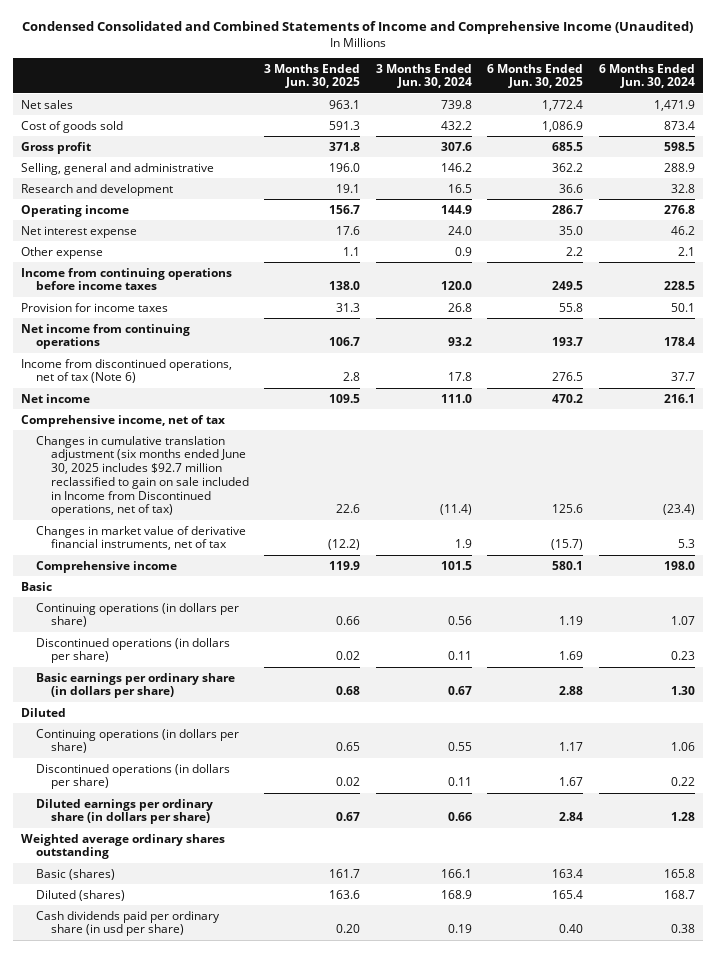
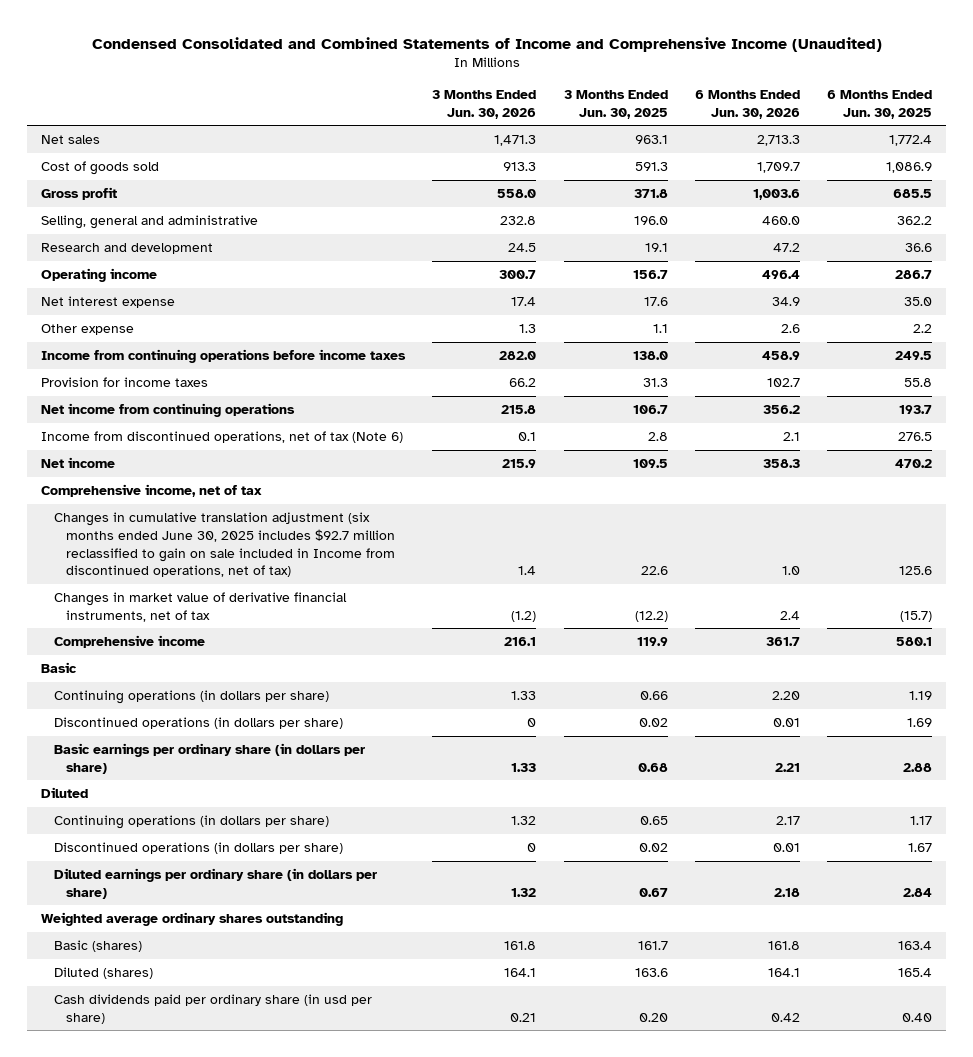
[375,63,472,89] 3 Months Ended Jun. 30, 2024 -> none
[598,63,695,89] 6 Months Ended Jun. 30, 2024 -> none
none -> [432,90,537,119] 3 Months Ended Jun. 30, 2026
none -> [695,90,801,119] 6 Months Ended Jun. 30, 2026
[35,435,249,517] Changes in cumulative translation adjustment (six months ended June 30, 2025 includes $92.7 million reclassified to gain on sale included in Income from Discontinued operations, net of tax) -> [53,511,396,578] Changes in cumulative translation adjustment (six months ended June 30, 2025 includes $92.7 million reclassified to gain on sale included in Income from discontinued operations, net of tax)

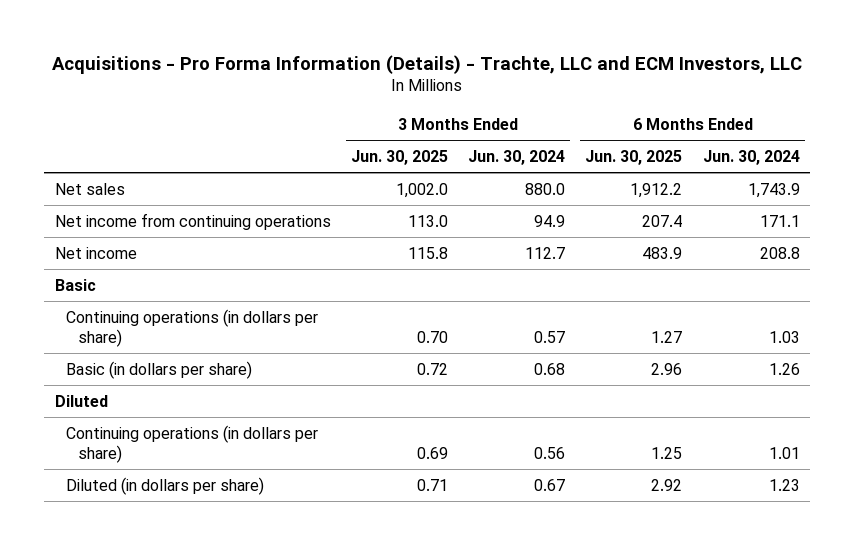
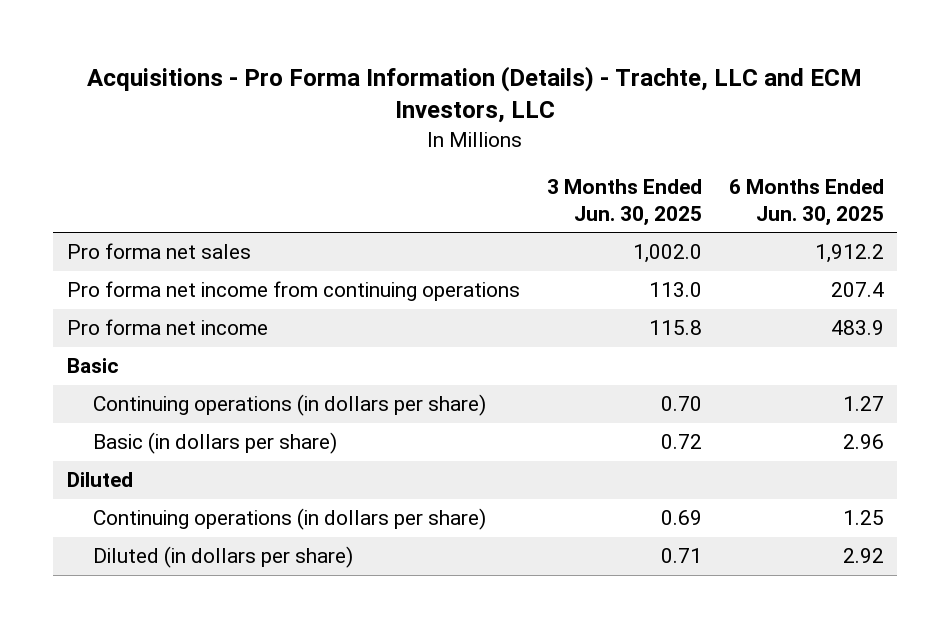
[468,150,566,166] Jun. 30, 2024 -> none
[702,150,800,166] Jun. 30, 2024 -> none
[54,182,125,195] Net sales -> [66,243,251,260] Pro forma net sales
[54,212,331,230] Net income from continuing operations -> [66,281,520,302] Pro forma net income from continuing operations
[54,246,137,259] Net income -> [66,319,268,336] Pro forma net income

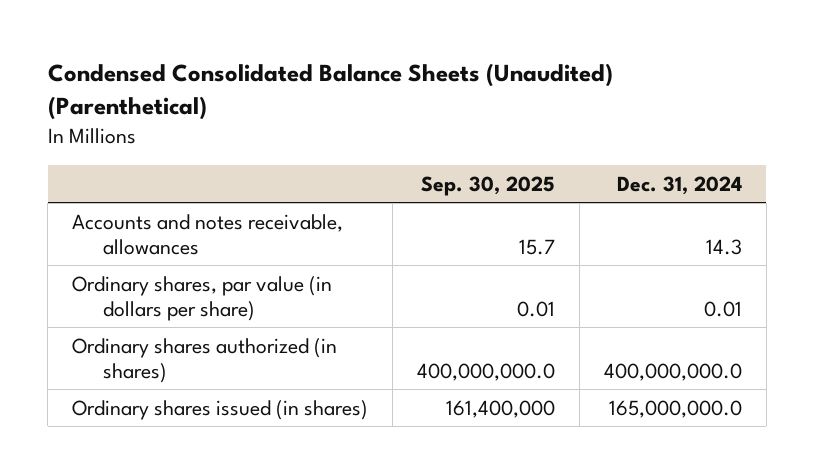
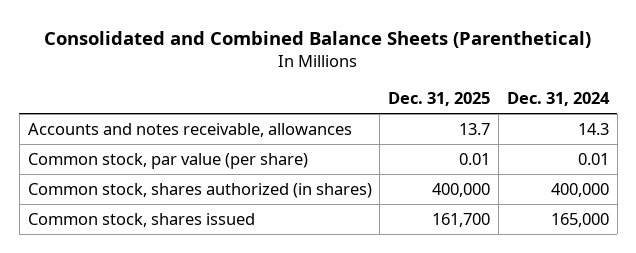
[47,63,613,121] Condensed Consolidated Balance Sheets (Unaudited) (Parenthetical) -> [44,30,592,48] Consolidated and Combined Balance Sheets (Parenthetical)
[420,175,555,196] Sep. 30, 2025 -> none
none -> [388,91,491,106] Dec. 31, 2025
[72,275,333,321] Ordinary shares, par value (in dollars per share) -> [27,152,308,169] Common stock, par value (per share)
[72,337,338,383] Ordinary shares authorized (in shares) -> [27,182,372,198] Common stock, shares authorized (in shares)
[603,362,742,381] 400,000,000.0 -> [550,182,609,197] 400,000
[72,399,369,420] Ordinary shares issued (in shares) -> [27,212,255,227] Common stock, shares issued
[608,399,742,418] 165,000,000.0 -> [550,212,609,227] 165,000

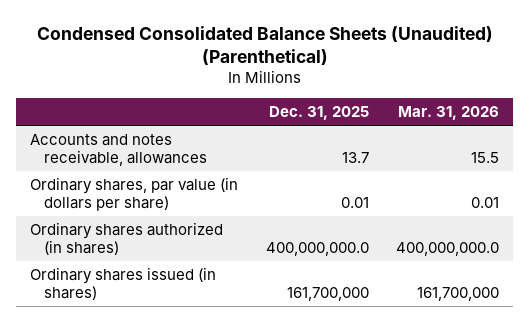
[44,30,592,48] Consolidated and Combined Balance Sheets (Parenthetical) -> [36,25,493,65] Condensed Consolidated Balance Sheets (Unaudited) (Parenthetical)
[506,91,610,106] Dec. 31, 2024 -> none
none -> [398,106,500,121] Mar. 31, 2026
[27,152,308,169] Common stock, par value (per share) -> [30,176,239,212] Ordinary shares, par value (in dollars per share)
[27,182,372,198] Common stock, shares authorized (in shares) -> [30,221,224,256] Ordinary shares authorized (in shares)
[432,182,491,197] 400,000 -> [265,242,369,257] 400,000,000.0
[27,212,255,227] Common stock, shares issued -> [30,266,217,301] Ordinary shares issued (in shares)
[432,212,491,227] 161,700 -> [286,287,369,302] 161,700,000

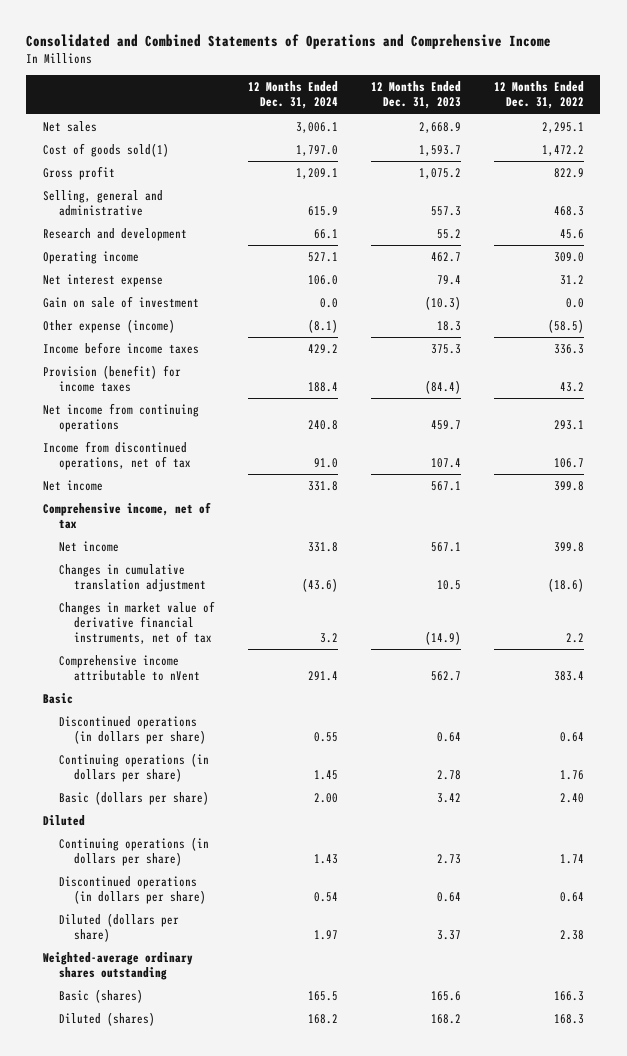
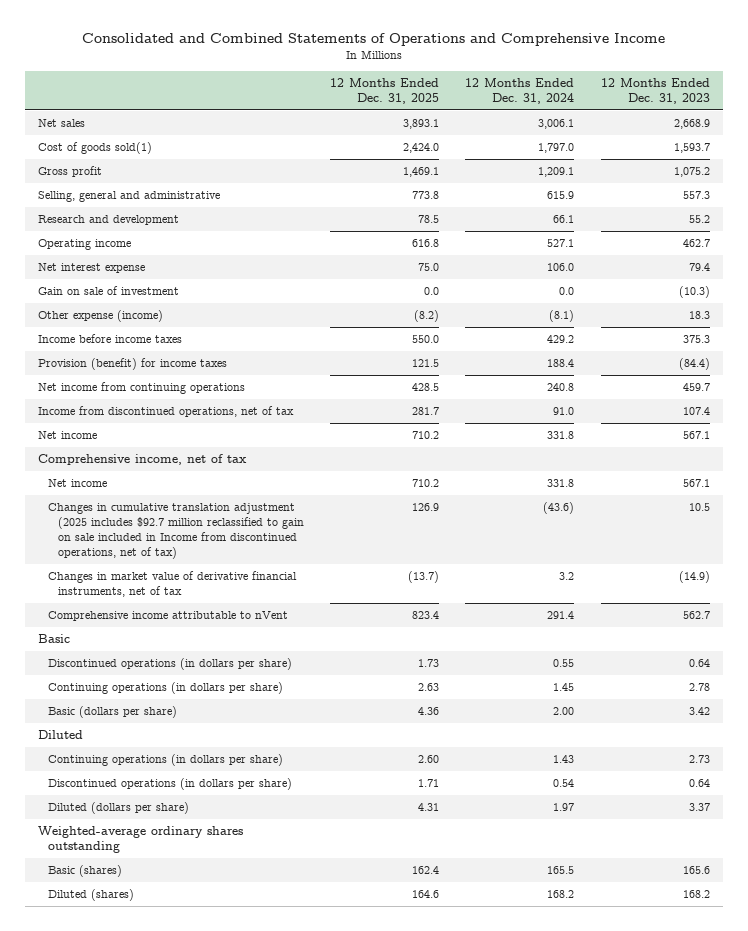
[493,81,584,110] 12 Months Ended Dec. 31, 2022 -> none
none -> [330,77,440,104] 12 Months Ended Dec. 31, 2025
[58,563,207,593] Changes in cumulative translation adjustment -> [48,502,304,560] Changes in cumulative translation adjustment (2025 includes $92.7 million reclassified to gain on sale included in Income from discontinued operations, net of tax)

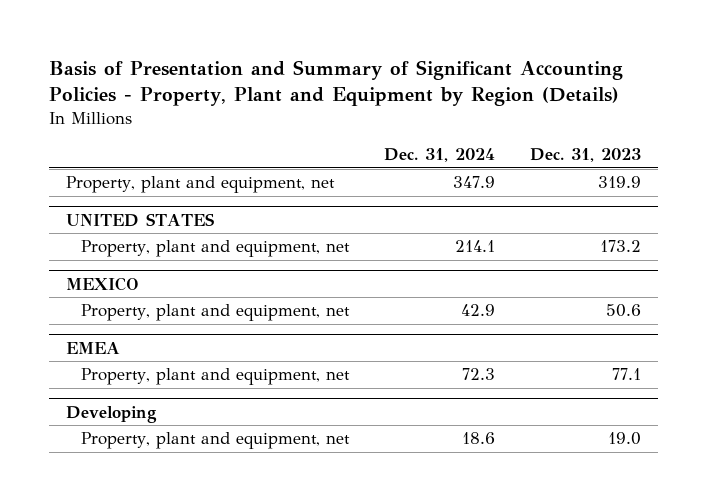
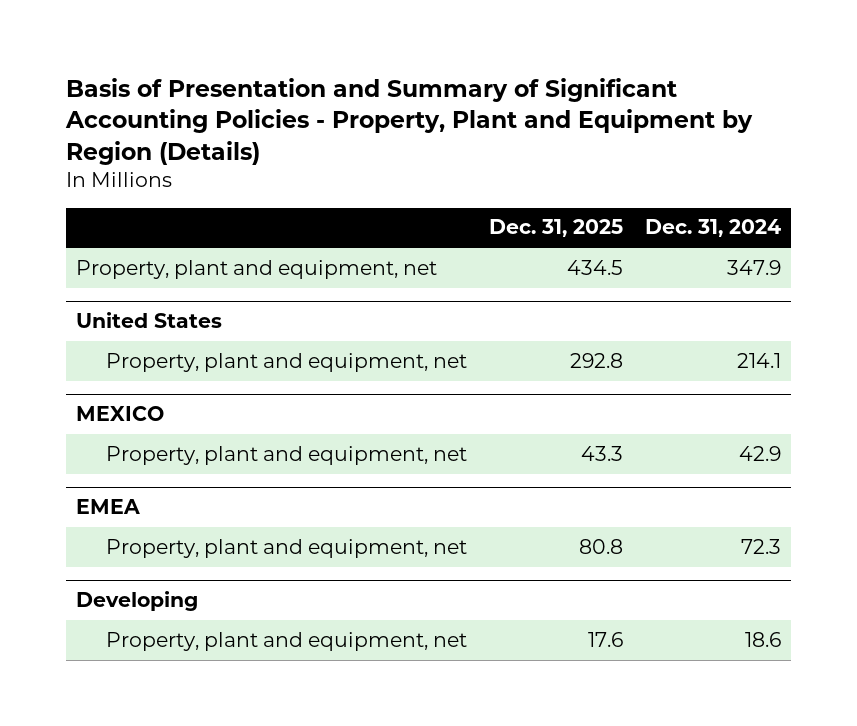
[529,148,641,163] Dec. 31, 2023 -> none
none -> [488,219,623,238] Dec. 31, 2025
[66,212,215,227] UNITED STATES -> [76,311,223,328] United States

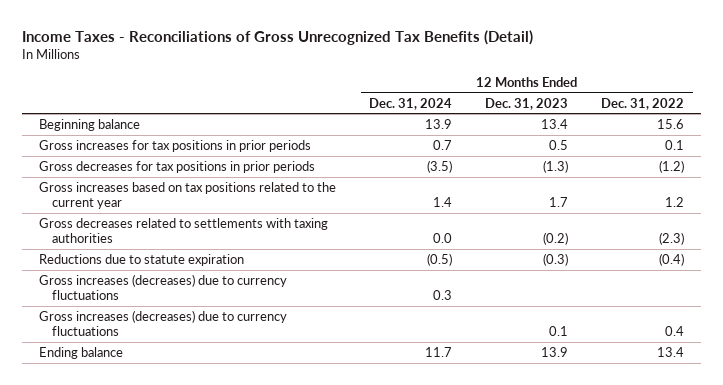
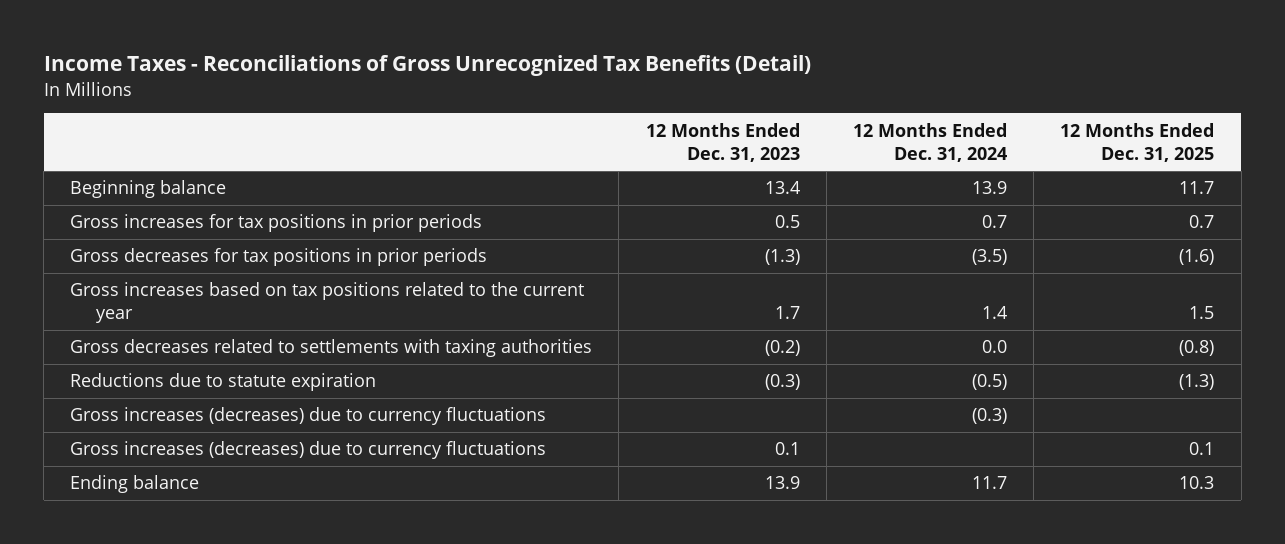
[601,97,685,110] Dec. 31, 2022 -> none
none -> [1060,122,1215,162] 12 Months Ended Dec. 31, 2025
[432,289,452,300] 0.3 -> [972,408,1008,425] (0.3)

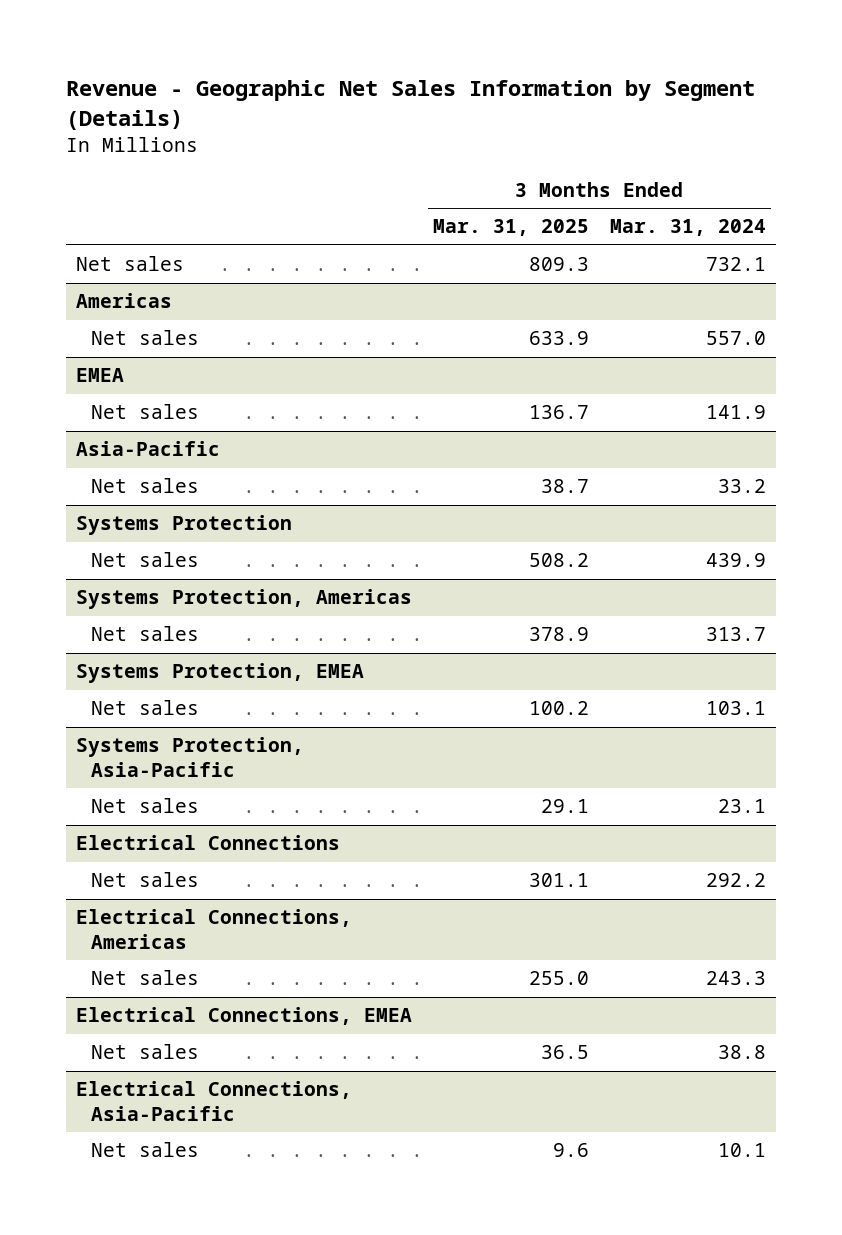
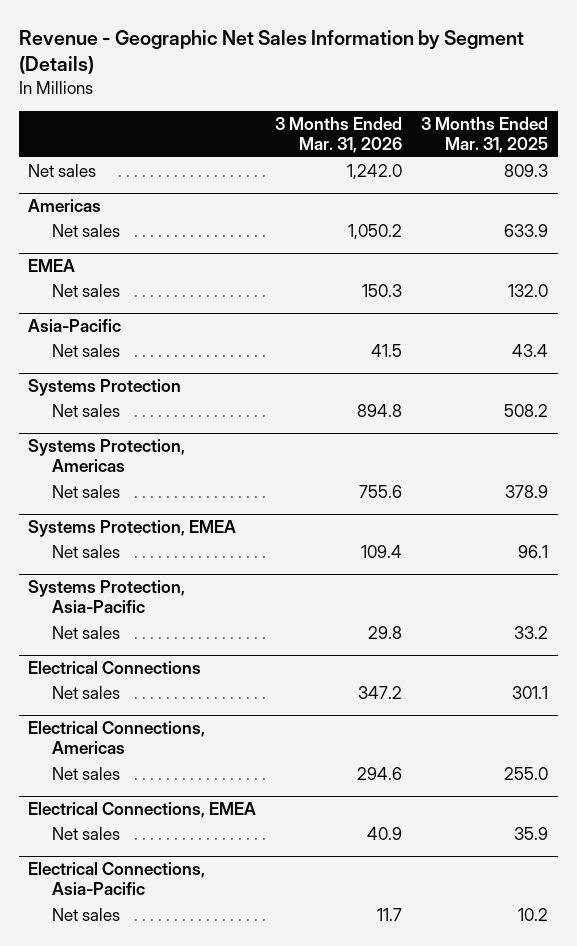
[609,219,766,237] Mar. 31, 2024 -> none
none -> [275,116,403,154] 3 Months Ended Mar. 31, 2026
[529,405,590,420] 136.7 -> [508,283,549,297] 132.0
[541,479,590,494] 38.7 -> [512,343,549,357] 43.4
[529,701,590,716] 100.2 -> [518,544,549,558] 96.1
[541,799,590,814] 29.1 -> [514,625,549,639] 33.2
[541,1045,590,1060] 36.5 -> [514,826,549,840] 35.9
[553,1143,590,1158] 9.6 -> [518,907,549,921] 10.2

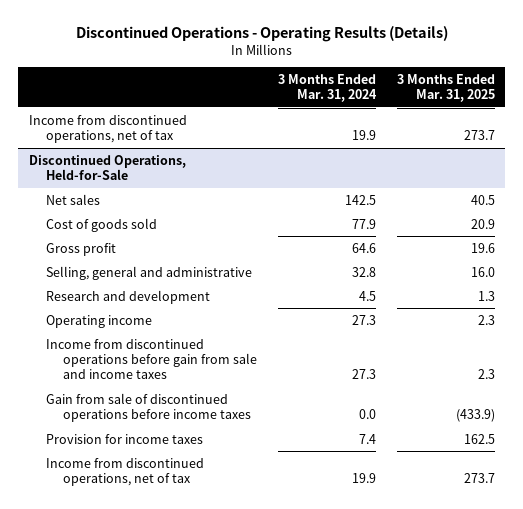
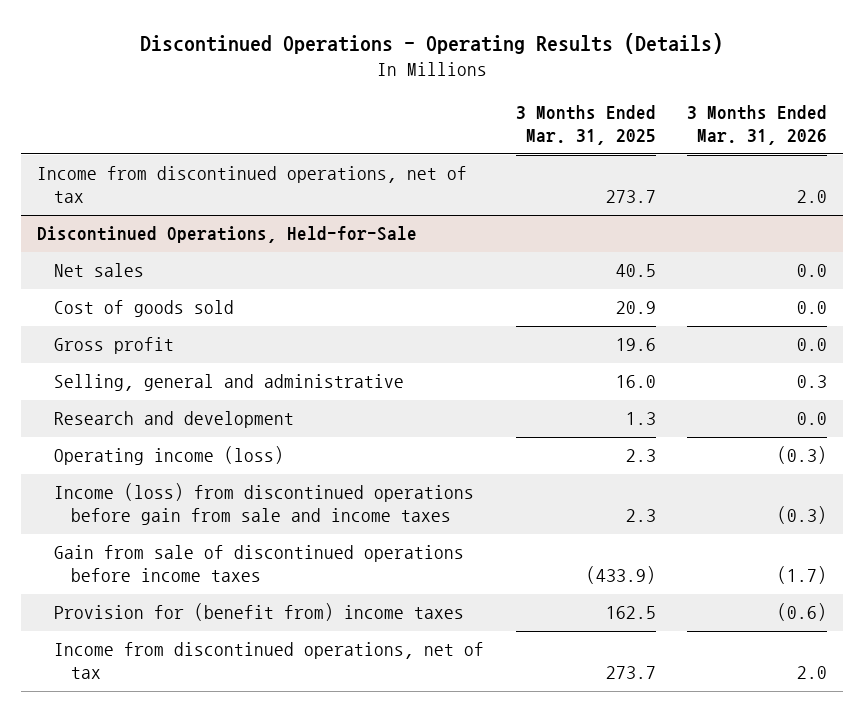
[277,73,377,103] 3 Months Ended Mar. 31, 2024 -> none
none -> [687,105,828,146] 3 Months Ended Mar. 31, 2026
[45,314,152,328] Operating income -> [54,446,285,466] Operating income (loss)
[45,338,257,380] Income from discontinued operations before gain from sale and income taxes -> [54,483,475,526] Income (loss) from discontinued operations before gain from sale and income taxes
[45,433,203,444] Provision for income taxes -> [54,603,465,622] Provision for (benefit from) income taxes

